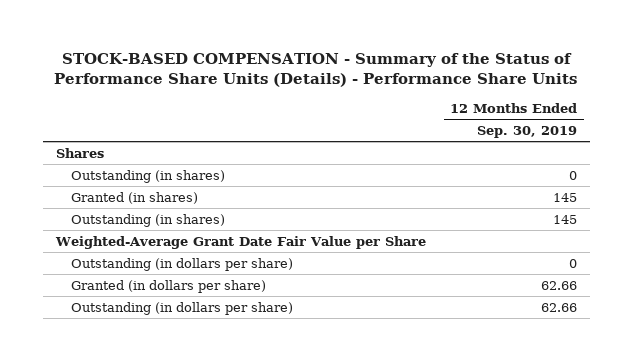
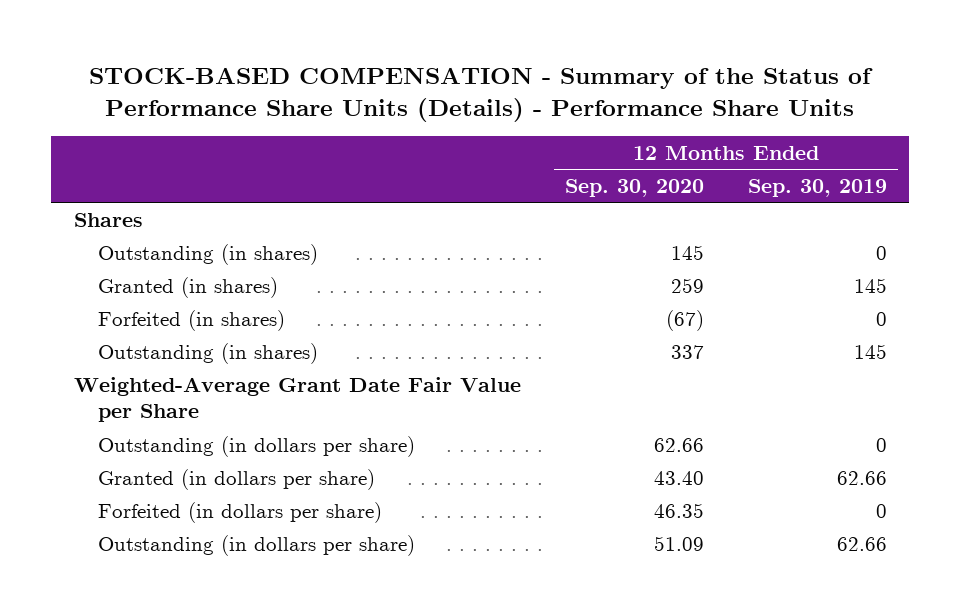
none -> [564,178,704,197] Sep. 30, 2020
none -> [97,309,285,331] Forfeited (in shares)
none -> [97,501,382,523] Forfeited (in dollars per share)

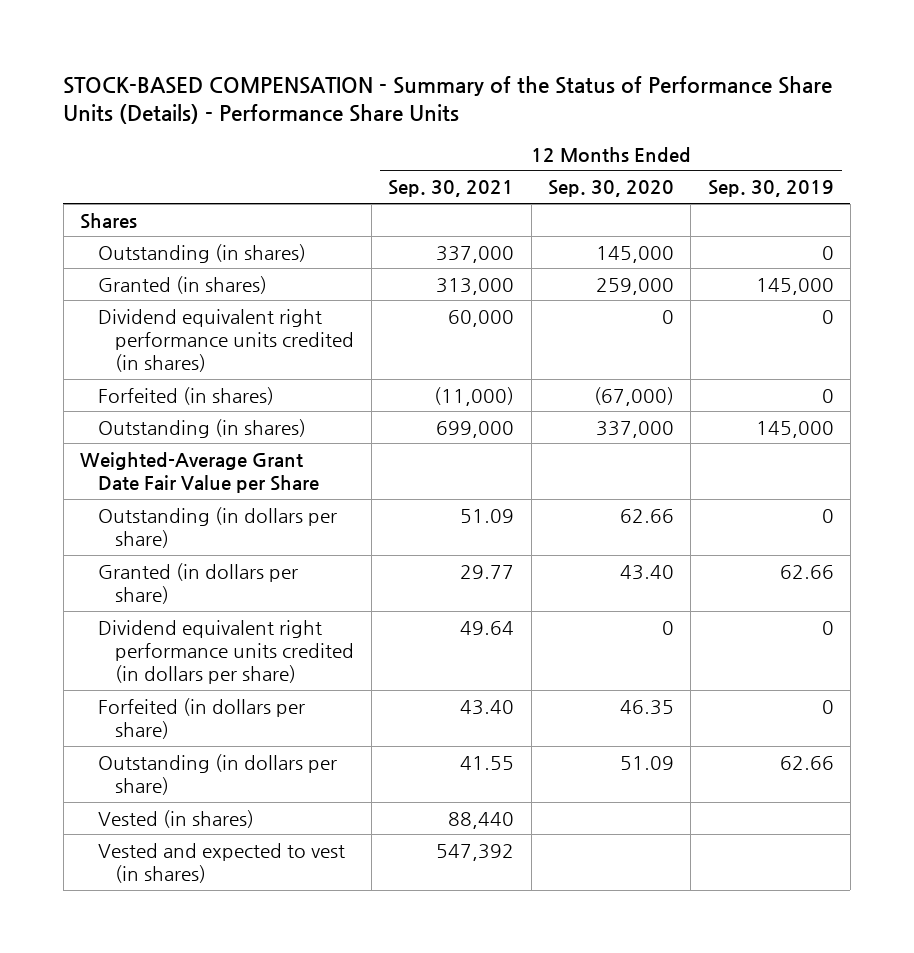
none -> [388,180,515,198] Sep. 30, 2021
[670,244,704,260] 145 -> [595,245,674,263] 145,000
[670,277,704,293] 259 -> [595,277,674,295] 259,000
[853,277,887,293] 145 -> [755,277,834,295] 145,000
none -> [97,308,355,373] Dividend equivalent right performance units credited (in shares)
[665,309,704,331] (67) -> [593,386,674,406] (67,000)
[670,344,704,359] 337 -> [595,420,674,438] 337,000
[853,343,887,359] 145 -> [755,420,834,438] 145,000
none -> [97,619,355,685] Dividend equivalent right performance units credited (in dollars per share)
none -> [97,809,254,828] Vested (in shares)
none -> [97,842,345,883] Vested and expected to vest (in shares)

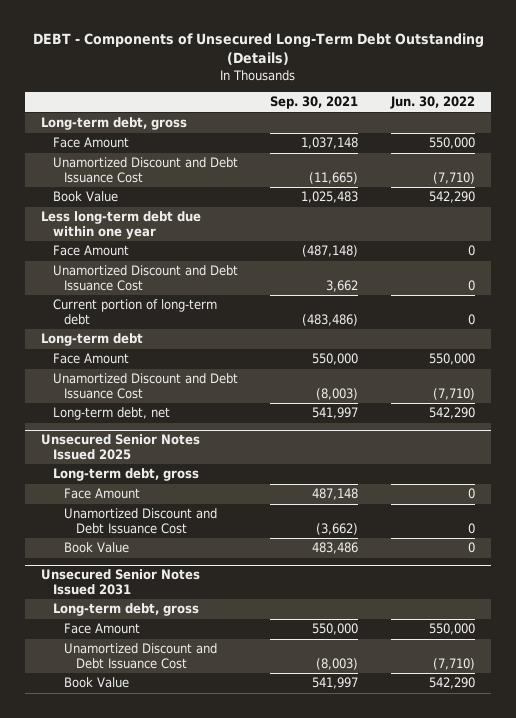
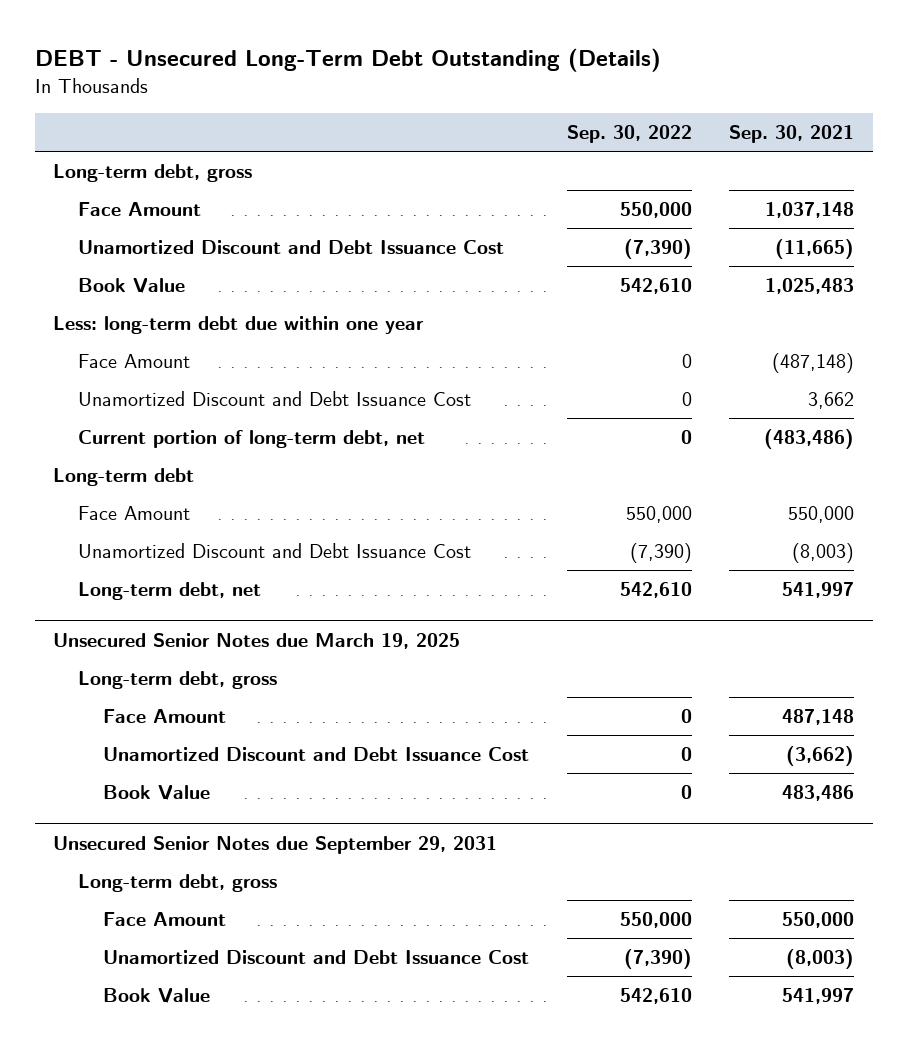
[32,32,484,65] DEBT - Components of Unsecured Long-Term Debt Outstanding (Details) -> [34,47,661,72] DEBT - Unsecured Long-Term Debt Outstanding (Details)
[389,96,475,110] Jun. 30, 2022 -> none
none -> [566,125,692,144] Sep. 30, 2022
[40,211,201,239] Less long-term debt due within one year -> [53,316,425,335] Less: long-term debt due within one year
[52,299,217,325] Current portion of long-term debt -> [78,430,426,449] Current portion of long-term debt, net
[40,434,200,460] Unsecured Senior Notes Issued 2025 -> [53,633,461,650] Unsecured Senior Notes due March 19, 2025
[40,569,200,595] Unsecured Senior Notes Issued 2031 -> [53,836,498,855] Unsecured Senior Notes due September 29, 2031

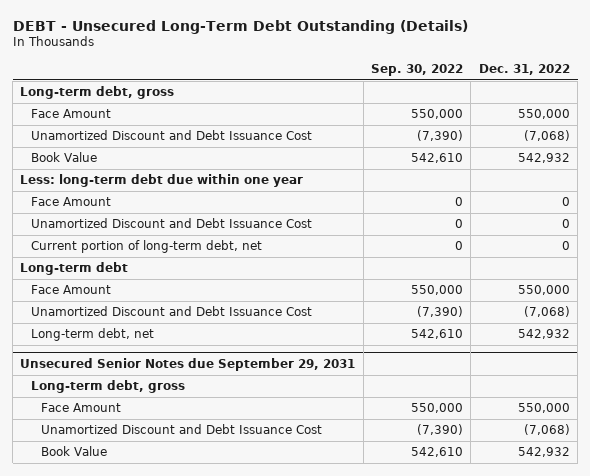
[729,125,855,144] Sep. 30, 2021 -> none
none -> [478,63,570,75] Dec. 31, 2022
[53,633,461,650] Unsecured Senior Notes due March 19, 2025 -> none
[78,671,278,690] Long-term debt, gross -> none
[102,709,226,724] Face Amount -> none
[102,747,529,762] Unamortized Discount and Debt Issuance Cost -> none
[102,785,210,801] Book Value -> none

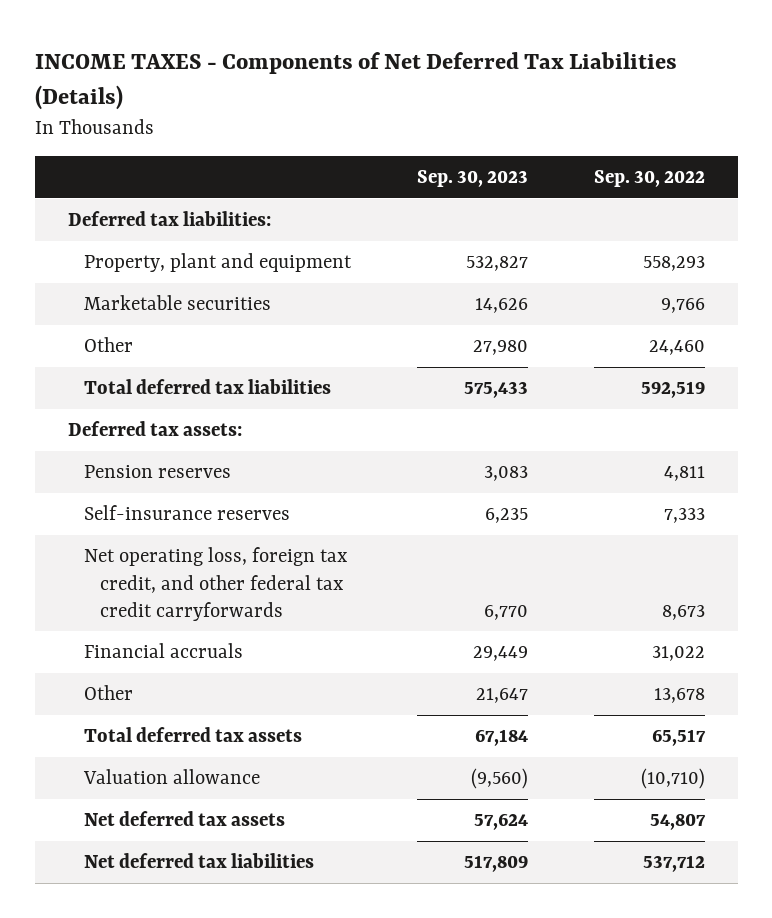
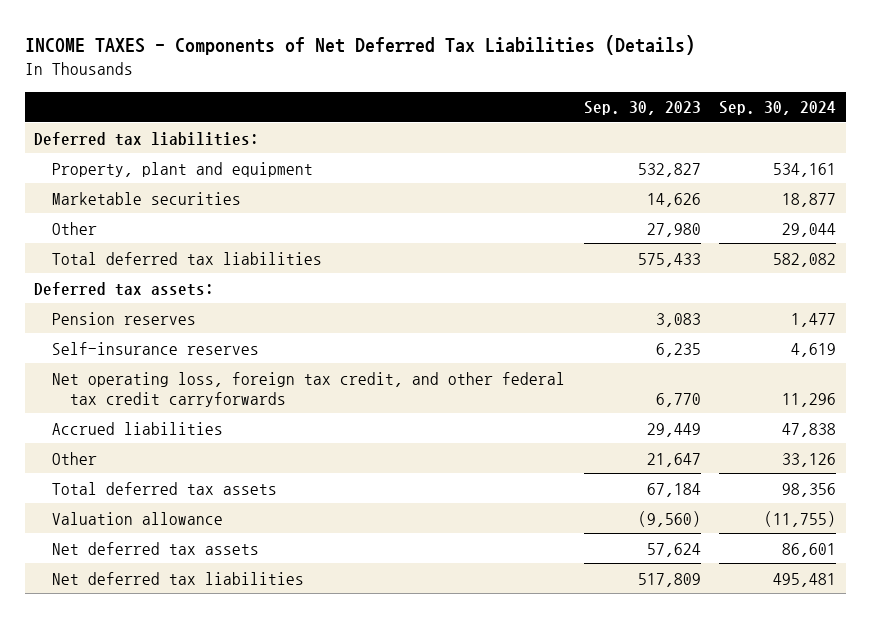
[593,170,705,188] Sep. 30, 2022 -> none
none -> [719,101,837,116] Sep. 30, 2024
[83,643,243,659] Financial accruals -> [52,421,224,435] Accrued liabilities

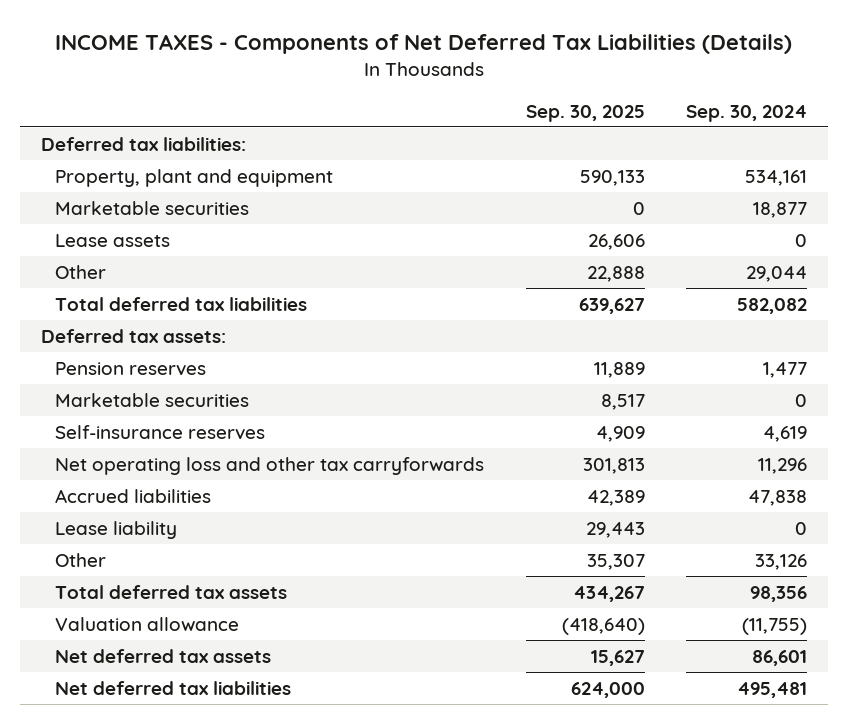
[583,101,701,116] Sep. 30, 2023 -> none
none -> [525,104,645,122] Sep. 30, 2025
none -> [54,233,170,247] Lease assets
none -> [54,392,249,407] Marketable securities
[52,371,566,407] Net operating loss, foreign tax credit, and other federal tax credit carryforwards -> [54,456,484,475] Net operating loss and other tax carryforwards
none -> [54,520,177,539] Lease liability

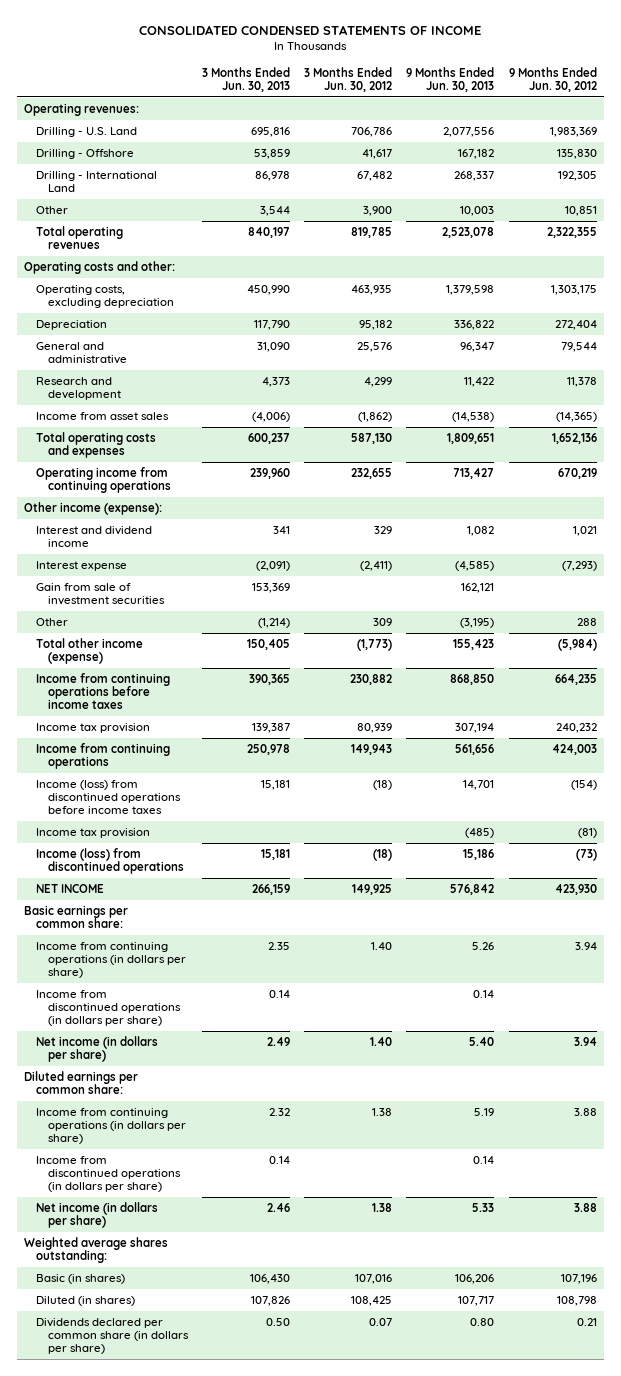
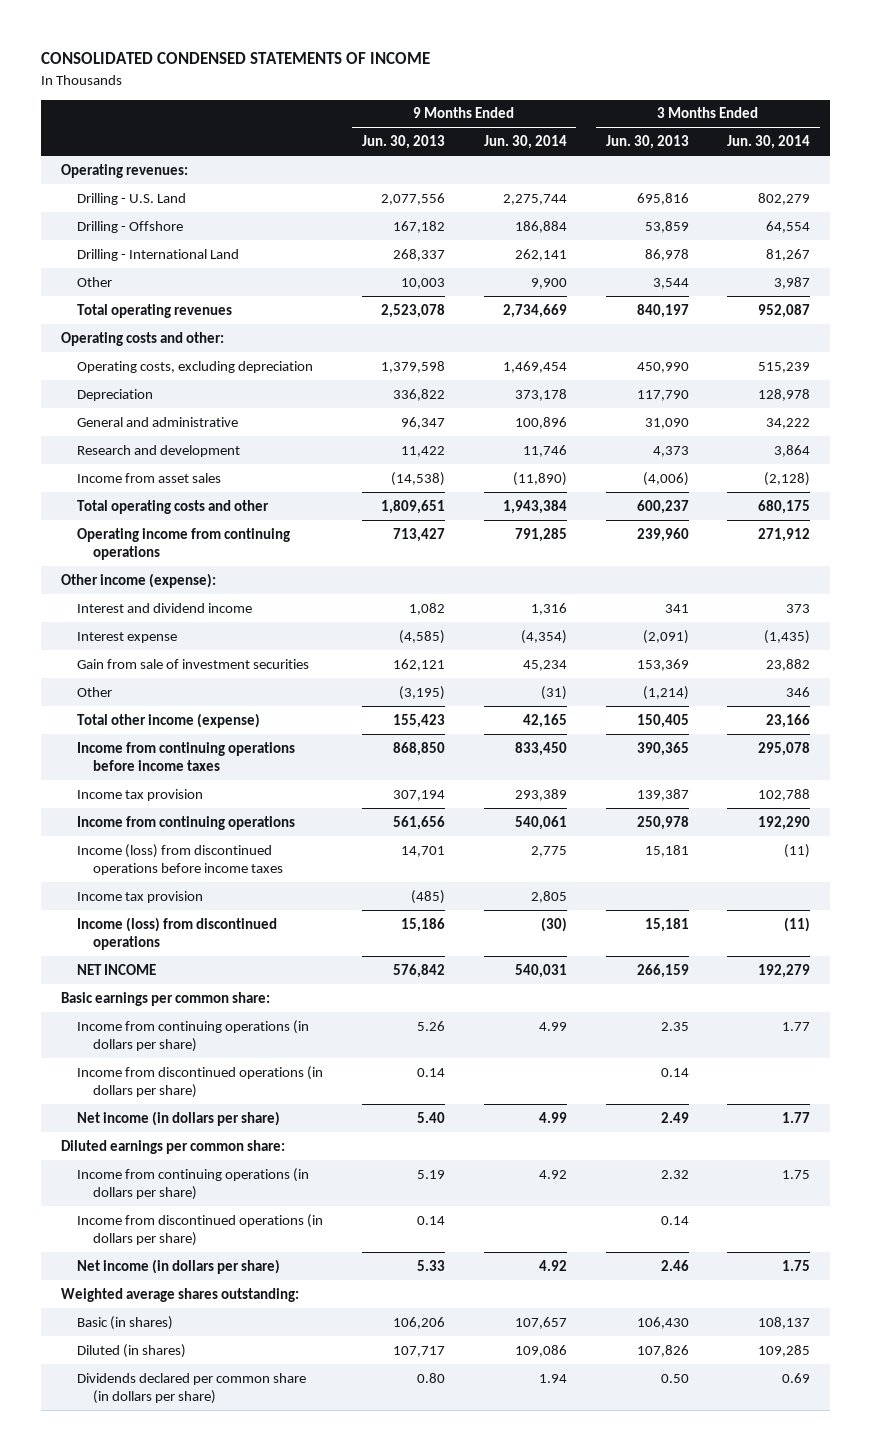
[304,66,393,92] 3 Months Ended Jun. 30, 2012 -> none
[508,66,597,92] 9 Months Ended Jun. 30, 2012 -> none
none -> [483,135,567,150] Jun. 30, 2014
none -> [727,135,811,150] Jun. 30, 2014
[36,431,157,459] Total operating costs and expenses -> [76,499,269,514] Total operating costs and other

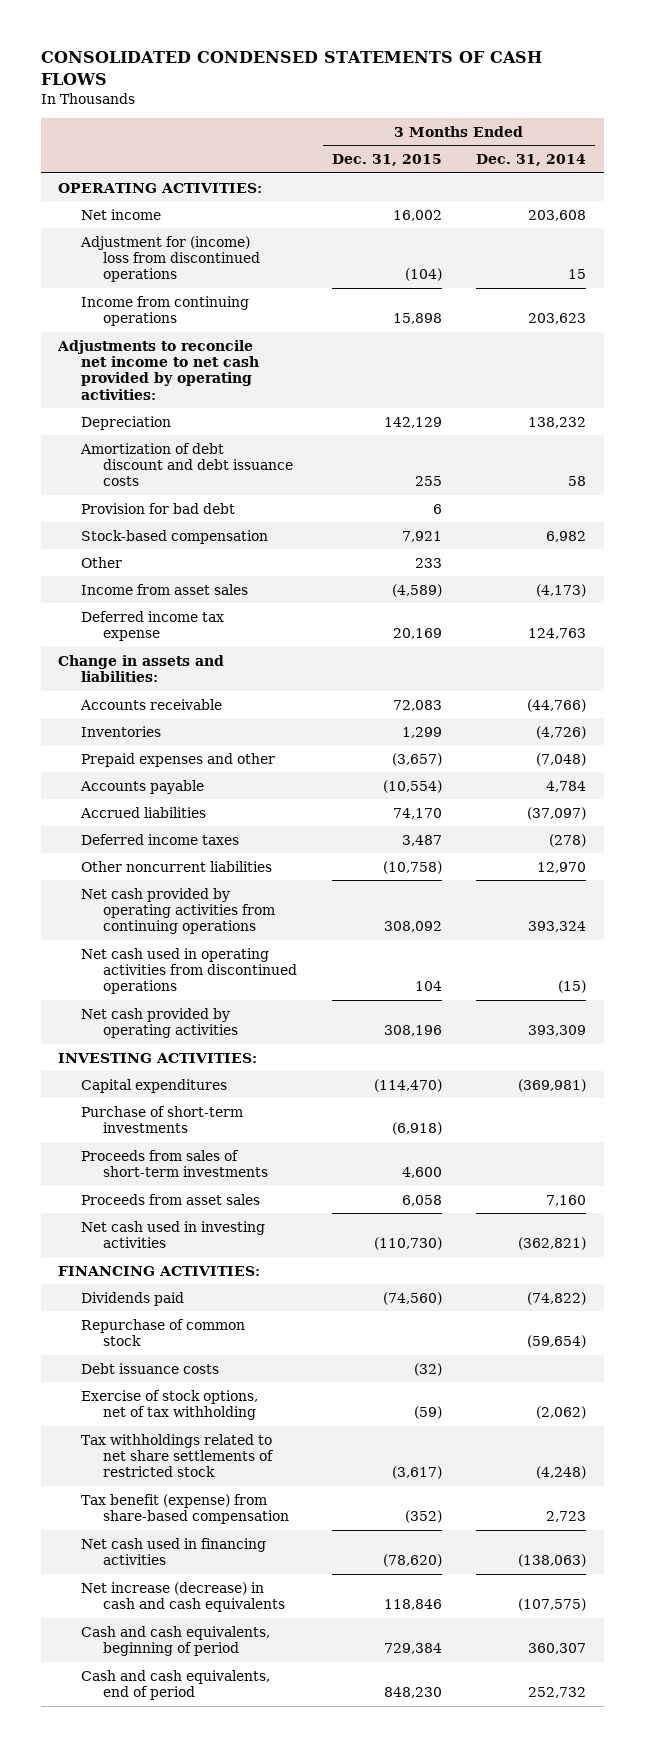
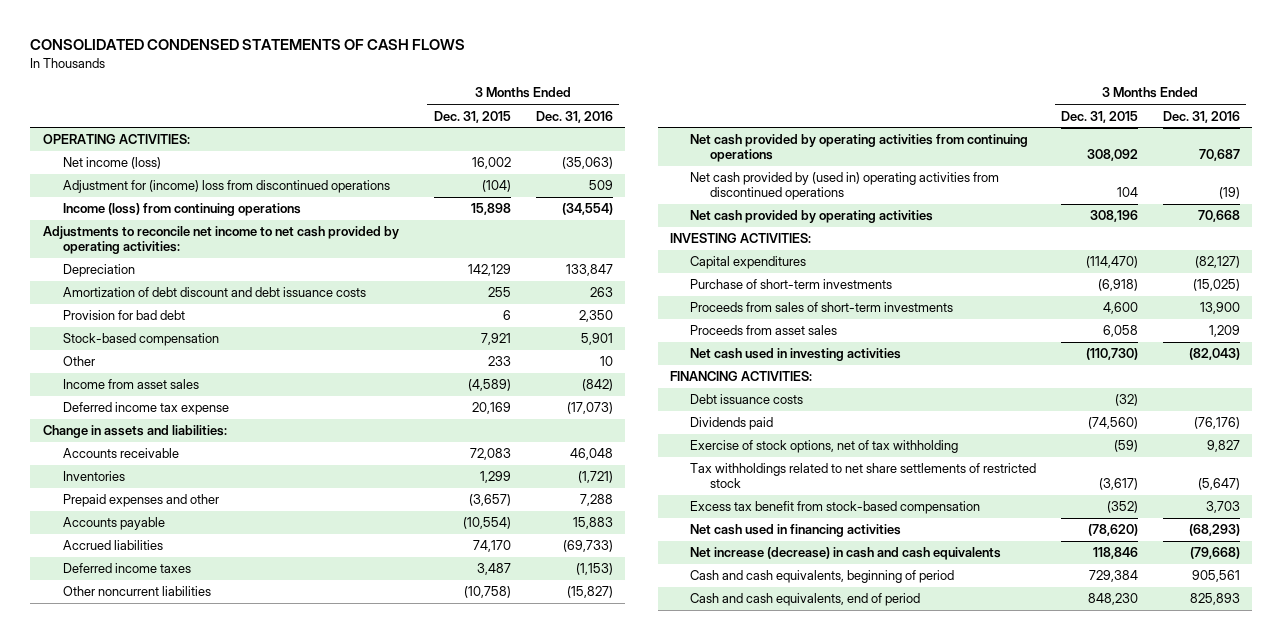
[476,153,587,166] Dec. 31, 2014 -> none
none -> [535,110,613,123] Dec. 31, 2016
[80,208,161,220] Net income -> [62,157,161,170] Net income (loss)
[80,295,249,327] Income from continuing operations -> [62,203,301,217] Income (loss) from continuing operations
[80,947,298,995] Net cash used in operating activities from discontinued operations -> [689,172,999,201] Net cash provided by (used in) operating activities from discontinued operations
[80,1318,245,1347] Repurchase of common stock -> none
[80,1291,184,1306] Dividends paid -> [689,417,773,431] Dividends paid
[80,1493,290,1525] Tax benefit (expense) from share-based compensation -> [689,501,980,515] Excess tax benefit from stock-based compensation

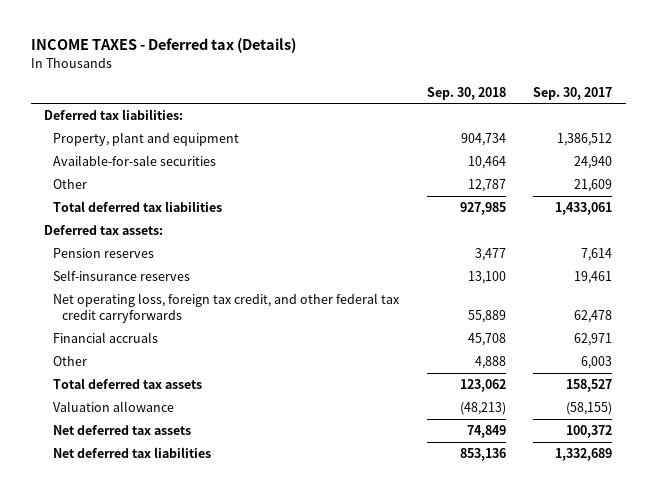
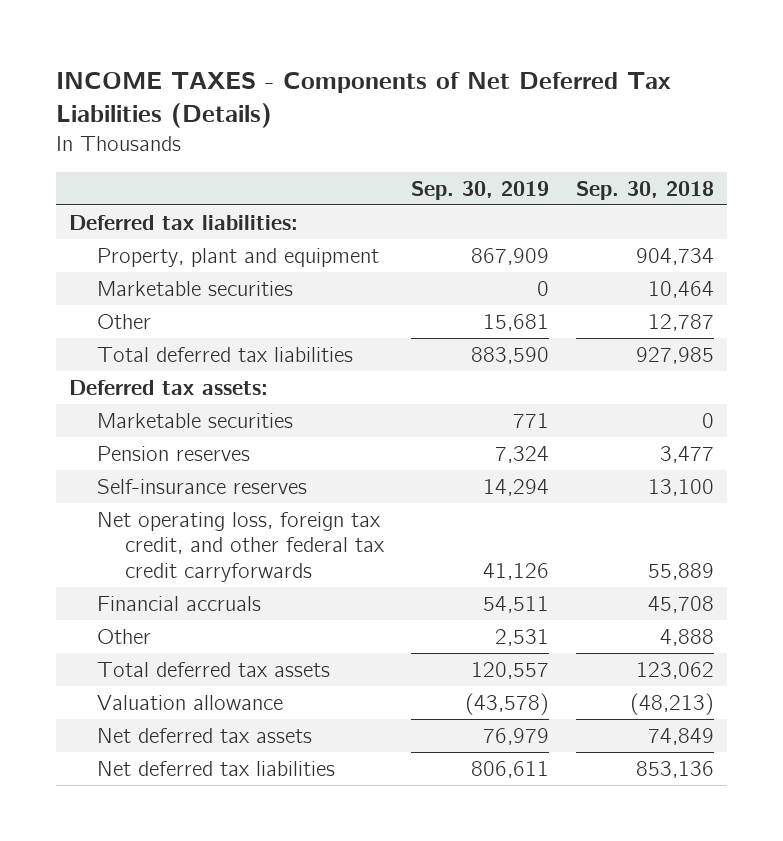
[30,38,296,54] INCOME TAXES - Deferred tax (Details) -> [55,71,671,128] INCOME TAXES - Components of Net Deferred Tax Liabilities (Details)
[533,86,613,100] Sep. 30, 2017 -> none
none -> [410,180,549,200] Sep. 30, 2019
[53,155,217,167] Available-for-sale securities -> [96,280,293,296] Marketable securities
none -> [96,412,293,428] Marketable securities

